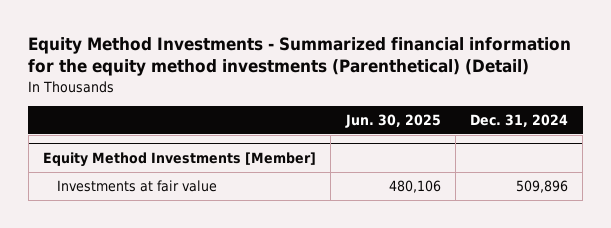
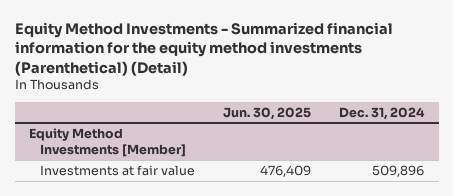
[388,180,441,194] 480,106 -> [259,164,311,177] 476,409

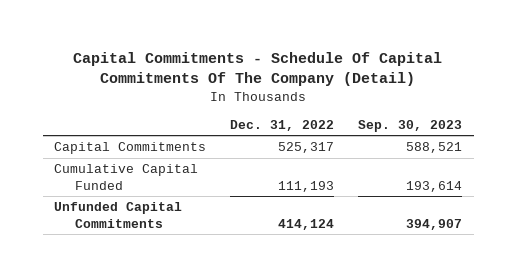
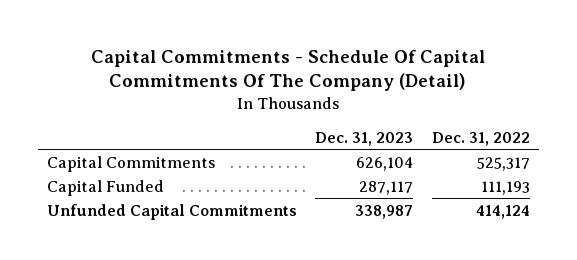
[357,119,462,132] Sep. 30, 2023 -> none
none -> [315,131,414,146] Dec. 31, 2023
[54,164,199,190] Cumulative Capital Funded -> [47,179,165,196] Capital Funded

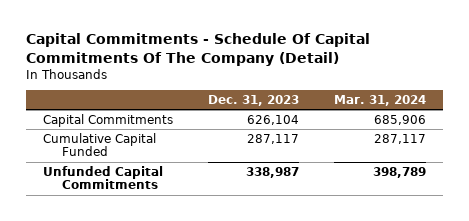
[431,131,530,146] Dec. 31, 2022 -> none
none -> [333,95,426,107] Mar. 31, 2024
[47,179,165,196] Capital Funded -> [43,132,157,157] Cumulative Capital Funded

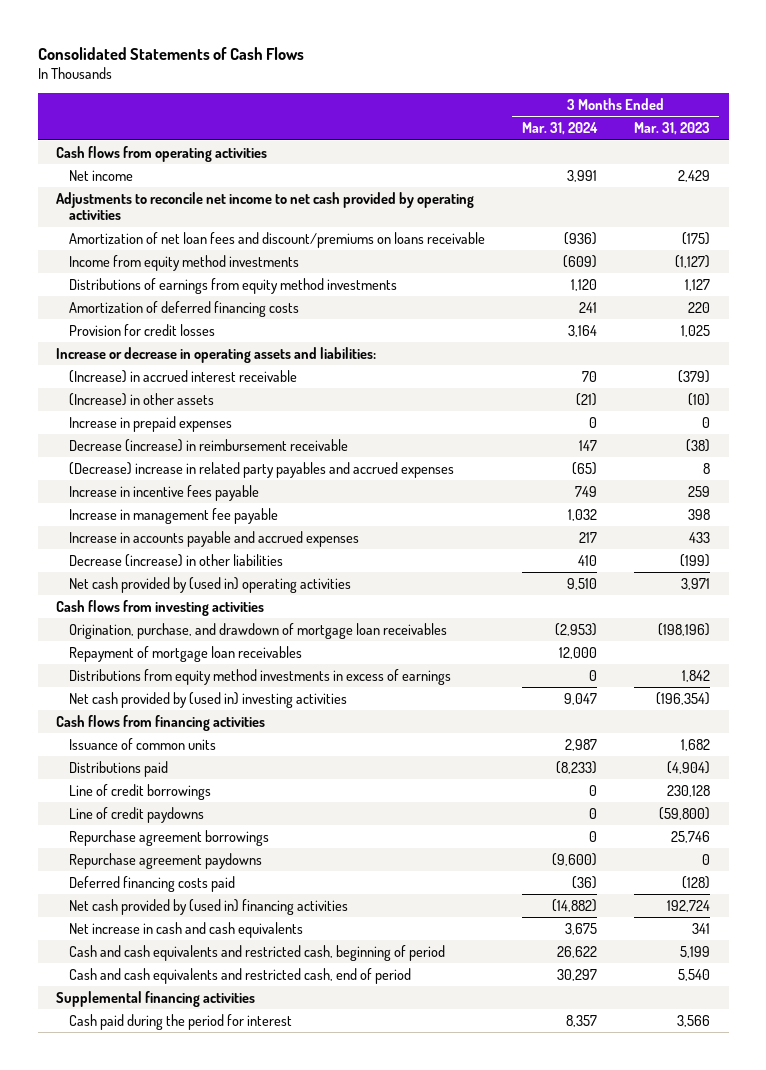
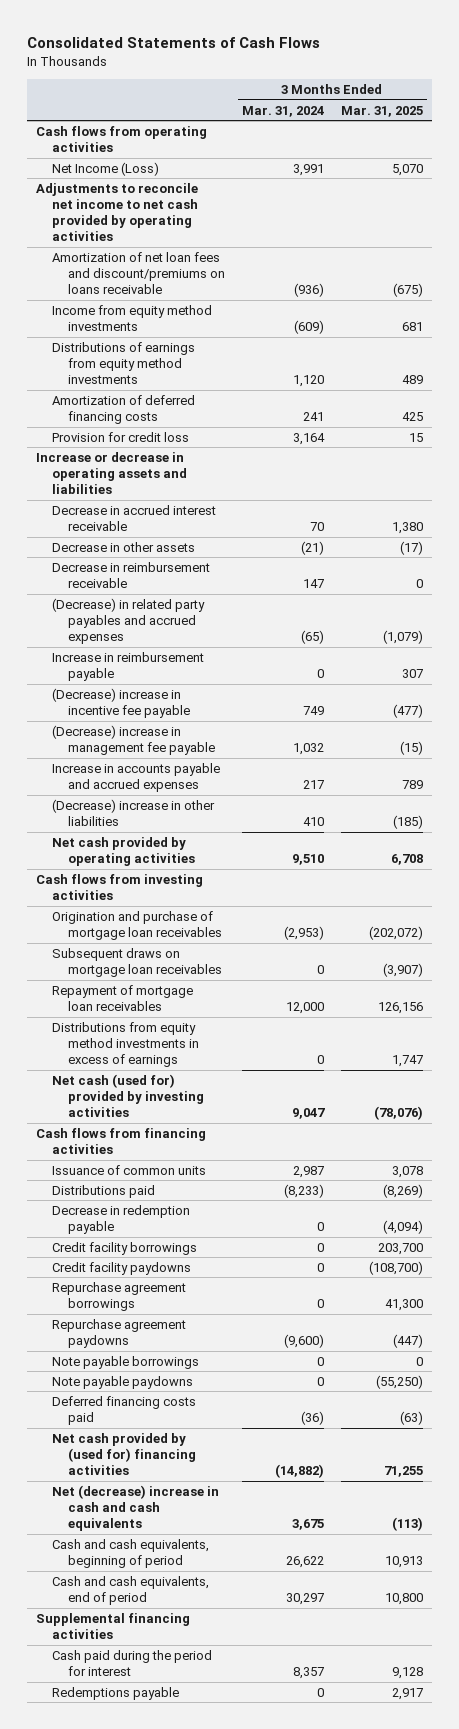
[634,122,711,136] Mar. 31, 2023 -> none
none -> [341,105,424,117] Mar. 31, 2025
[68,169,133,181] Net income -> [51,161,159,176] Net Income (Loss)
[68,415,232,432] Increase in prepaid expenses -> none
[68,323,215,336] Provision for credit losses -> [51,431,189,442] Provision for credit loss
[56,346,377,363] Increase or decrease in operating assets and liabilities: -> [36,451,187,495] Increase or decrease in operating assets and liabilities
[68,369,297,383] (Increase) in accrued interest receivable -> [51,504,216,532] Decrease in accrued interest receivable
[68,392,214,406] (Increase) in other assets -> [51,541,195,552] Decrease in other assets
[68,438,348,452] Decrease (increase) in reimbursement receivable -> [51,561,210,589] Decrease in reimbursement receivable
[68,461,454,478] (Decrease) increase in related party payables and accrued expenses -> [51,597,205,645] (Decrease) in related party payables and accrued expenses
none -> [51,651,204,682] Increase in reimbursement payable
[68,484,259,501] Increase in incentive fees payable -> [51,687,190,719] (Decrease) increase in incentive fee payable
[68,507,278,524] Increase in management fee payable -> [51,724,215,756] (Decrease) increase in management fee payable
[68,553,283,567] Decrease (increase) in other liabilities -> [51,798,215,827] (Decrease) increase in other liabilities
[68,576,351,593] Net cash provided by (used in) operating activities -> [51,836,195,867] Net cash provided by operating activities
[68,622,447,639] Origination, purchase, and drawdown of mortgage loan receivables -> [51,910,222,941] Origination and purchase of mortgage loan receivables
none -> [51,947,222,978] Subsequent draws on mortgage loan receivables
[68,691,347,708] Net cash provided by (used in) investing activities -> [51,1073,204,1118] Net cash (used for) provided by investing activities
none -> [51,1204,190,1235] Decrease in redemption payable
[68,783,211,800] Line of credit borrowings -> [51,1241,197,1255] Credit facility borrowings
[68,806,204,823] Line of credit paydowns -> [51,1261,191,1275] Credit facility paydowns
none -> [51,1355,199,1369] Note payable borrowings
none -> [51,1375,193,1389] Note payable paydowns
[68,898,348,915] Net cash provided by (used in) financing activities -> [51,1432,196,1476] Net cash provided by (used for) financing activities
[68,921,303,938] Net increase in cash and cash equivalents -> [51,1484,219,1532] Net (decrease) increase in cash and cash equivalents
[68,944,445,961] Cash and cash equivalents and restricted cash, beginning of period -> [51,1538,209,1569] Cash and cash equivalents, beginning of period
[68,967,411,984] Cash and cash equivalents and restricted cash, end of period -> [51,1575,209,1606] Cash and cash equivalents, end of period
none -> [51,1686,179,1700] Redemptions payable

